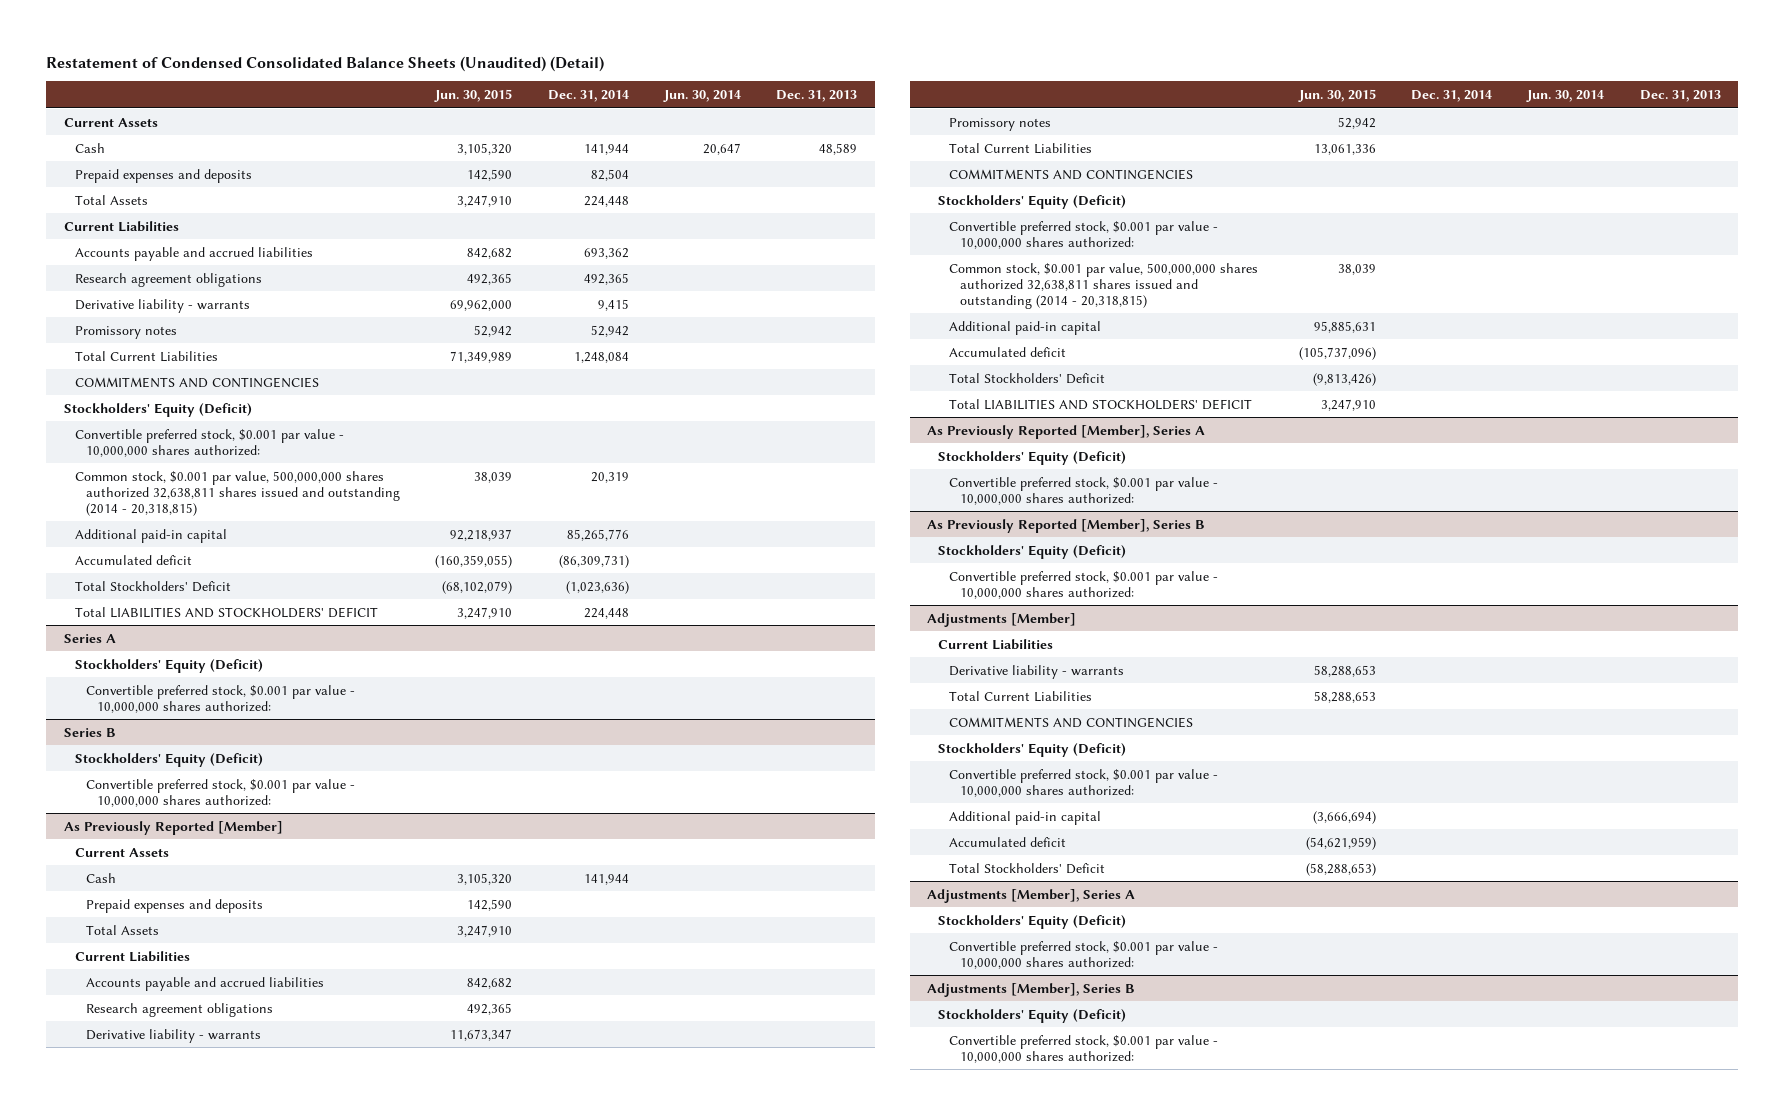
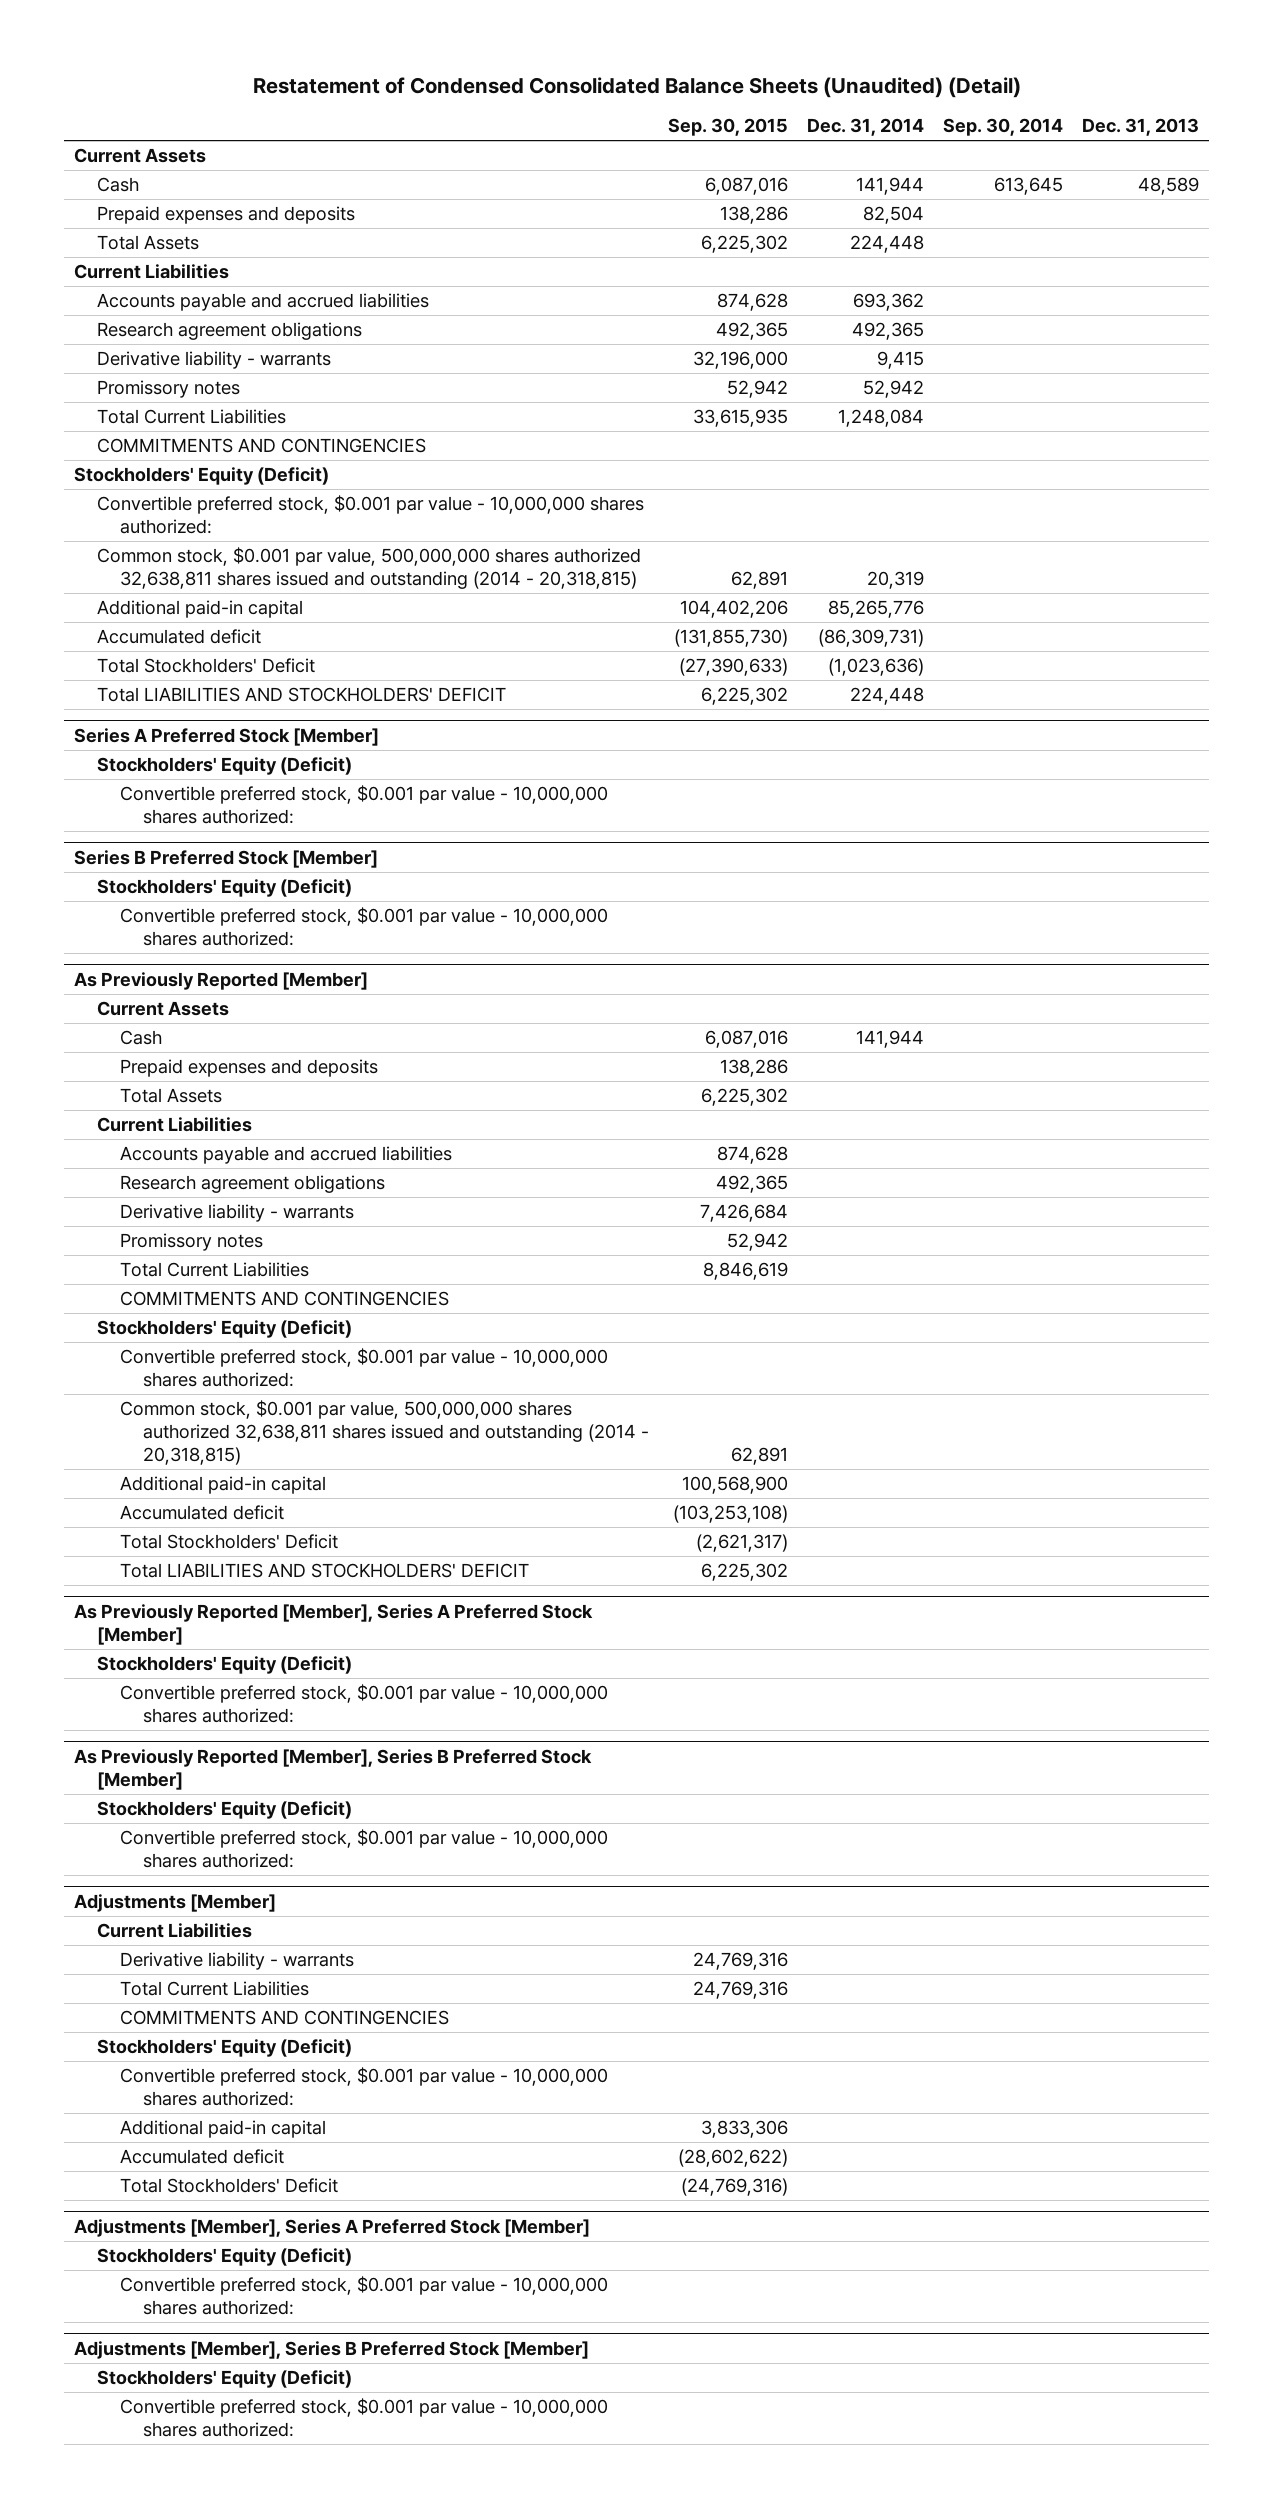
[434,88,513,102] Jun. 30, 2015 -> none
[662,89,741,102] Jun. 30, 2014 -> none
none -> [667,118,788,137] Sep. 30, 2015
none -> [943,118,1064,137] Sep. 30, 2014
[63,633,116,643] Series A -> [73,727,379,746] Series A Preferred Stock [Member]
[63,727,115,737] Series B -> [73,849,378,868] Series B Preferred Stock [Member]
[927,424,1206,439] As Previously Reported [Member], Series A -> [73,1603,593,1645] As Previously Reported [Member], Series A Preferred Stock [Member]
[927,518,1205,533] As Previously Reported [Member], Series B -> [73,1748,592,1790] As Previously Reported [Member], Series B Preferred Stock [Member]
[927,888,1136,903] Adjustments [Member], Series A -> [73,2218,590,2237] Adjustments [Member], Series A Preferred Stock [Member]
[927,982,1135,997] Adjustments [Member], Series B -> [73,2340,589,2359] Adjustments [Member], Series B Preferred Stock [Member]

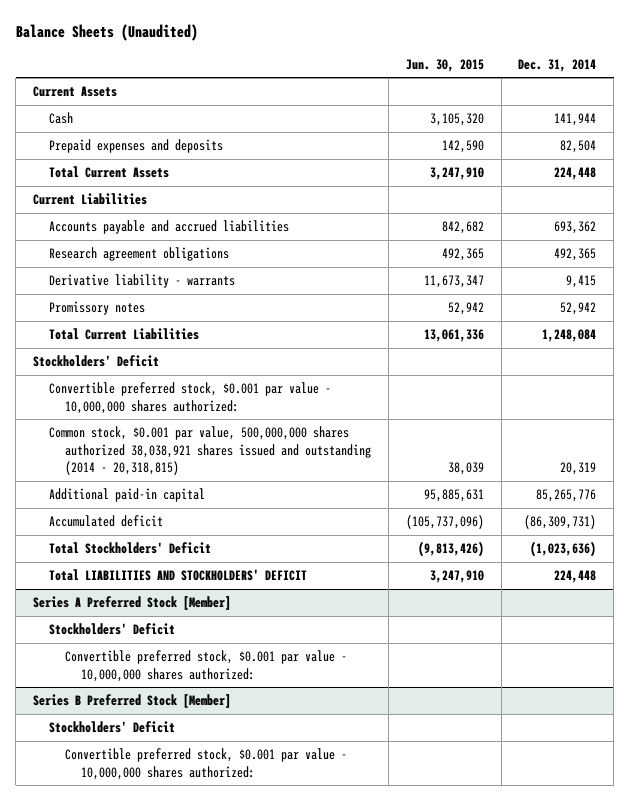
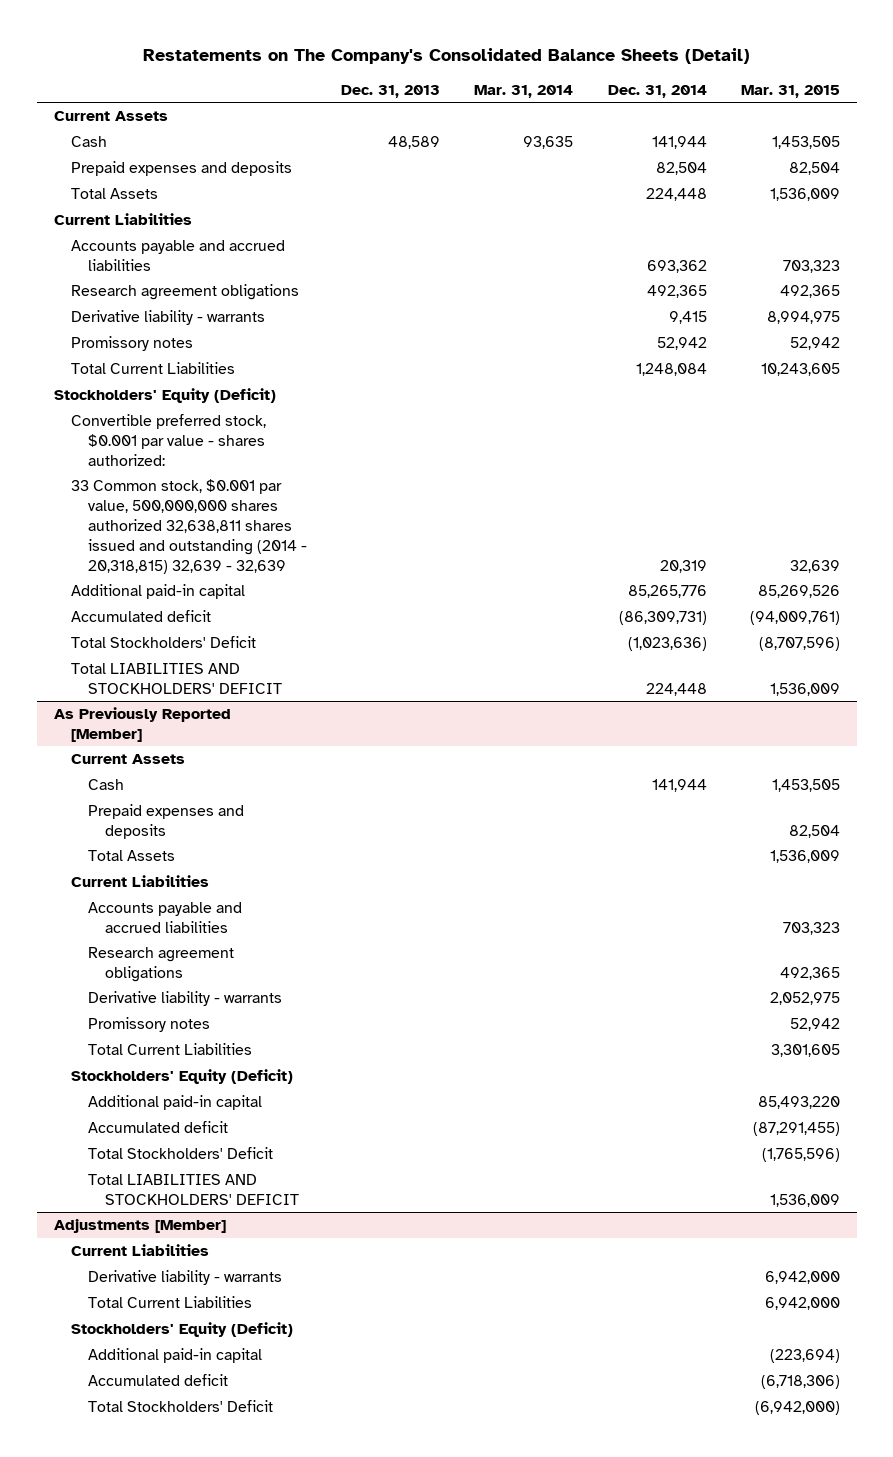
[15,23,198,41] Balance Sheets (Unaudited) -> [142,47,750,64] Restatements on The Company's Consolidated Balance Sheets (Detail)
[405,58,484,72] Jun. 30, 2015 -> none
none -> [341,84,441,98] Dec. 31, 2013
none -> [474,84,574,98] Mar. 31, 2014
none -> [740,84,840,98] Mar. 31, 2015
[49,166,170,179] Total Current Assets -> [71,188,159,200] Total Assets
[32,355,159,368] Stockholders' Deficit -> [53,388,276,404] Stockholders' Equity (Deficit)
[49,382,332,414] Convertible preferred stock, $0.001 par value - 10,000,000 shares authorized: -> [71,414,267,466] Convertible preferred stock, $0.001 par value - shares authorized:
[49,426,372,475] Common stock, $0.001 par value, 500,000,000 shares authorized 38,038,921 shares issued and outstanding (2014 - 20,318,815) -> [71,479,308,574] 33 Common stock, $0.001 par value, 500,000,000 shares authorized 32,638,811 shares issued and outstanding (2014 - 20,318,815) 32,639 - 32,639
[32,596,231,611] Series A Preferred Stock [Member] -> none
[49,623,176,636] Stockholders' Deficit -> none
[65,650,348,682] Convertible preferred stock, $0.001 par value - 10,000,000 shares authorized: -> none
[32,694,231,709] Series B Preferred Stock [Member] -> none
[49,721,176,734] Stockholders' Deficit -> none
[65,748,348,780] Convertible preferred stock, $0.001 par value - 10,000,000 shares authorized: -> none
none -> [53,707,231,742] As Previously Reported [Member]
none -> [71,754,186,765] Current Assets
none -> [88,779,125,791] Cash
none -> [88,804,245,839] Prepaid expenses and deposits
none -> [88,850,176,862] Total Assets
none -> [71,875,210,888] Current Liabilities
none -> [88,902,243,933] Accounts payable and accrued liabilities
none -> [88,947,235,982] Research agreement obligations
none -> [88,991,283,1007] Derivative liability - warrants
none -> [88,1017,211,1033] Promissory notes
none -> [88,1043,253,1056] Total Current Liabilities
none -> [71,1069,294,1085] Stockholders' Equity (Deficit)
none -> [88,1095,263,1111] Additional paid-in capital
none -> [88,1121,229,1134] Accumulated deficit
none -> [88,1147,274,1160] Total Stockholders' Deficit
none -> [88,1174,300,1205] Total LIABILITIES AND STOCKHOLDERS' DEFICIT
none -> [53,1219,226,1234] Adjustments [Member]
none -> [71,1244,210,1257] Current Liabilities
none -> [88,1270,283,1286] Derivative liability - warrants
none -> [88,1296,253,1309] Total Current Liabilities
none -> [71,1322,294,1338] Stockholders' Equity (Deficit)
none -> [88,1348,263,1364] Additional paid-in capital
none -> [88,1374,229,1387] Accumulated deficit
none -> [88,1400,274,1413] Total Stockholders' Deficit

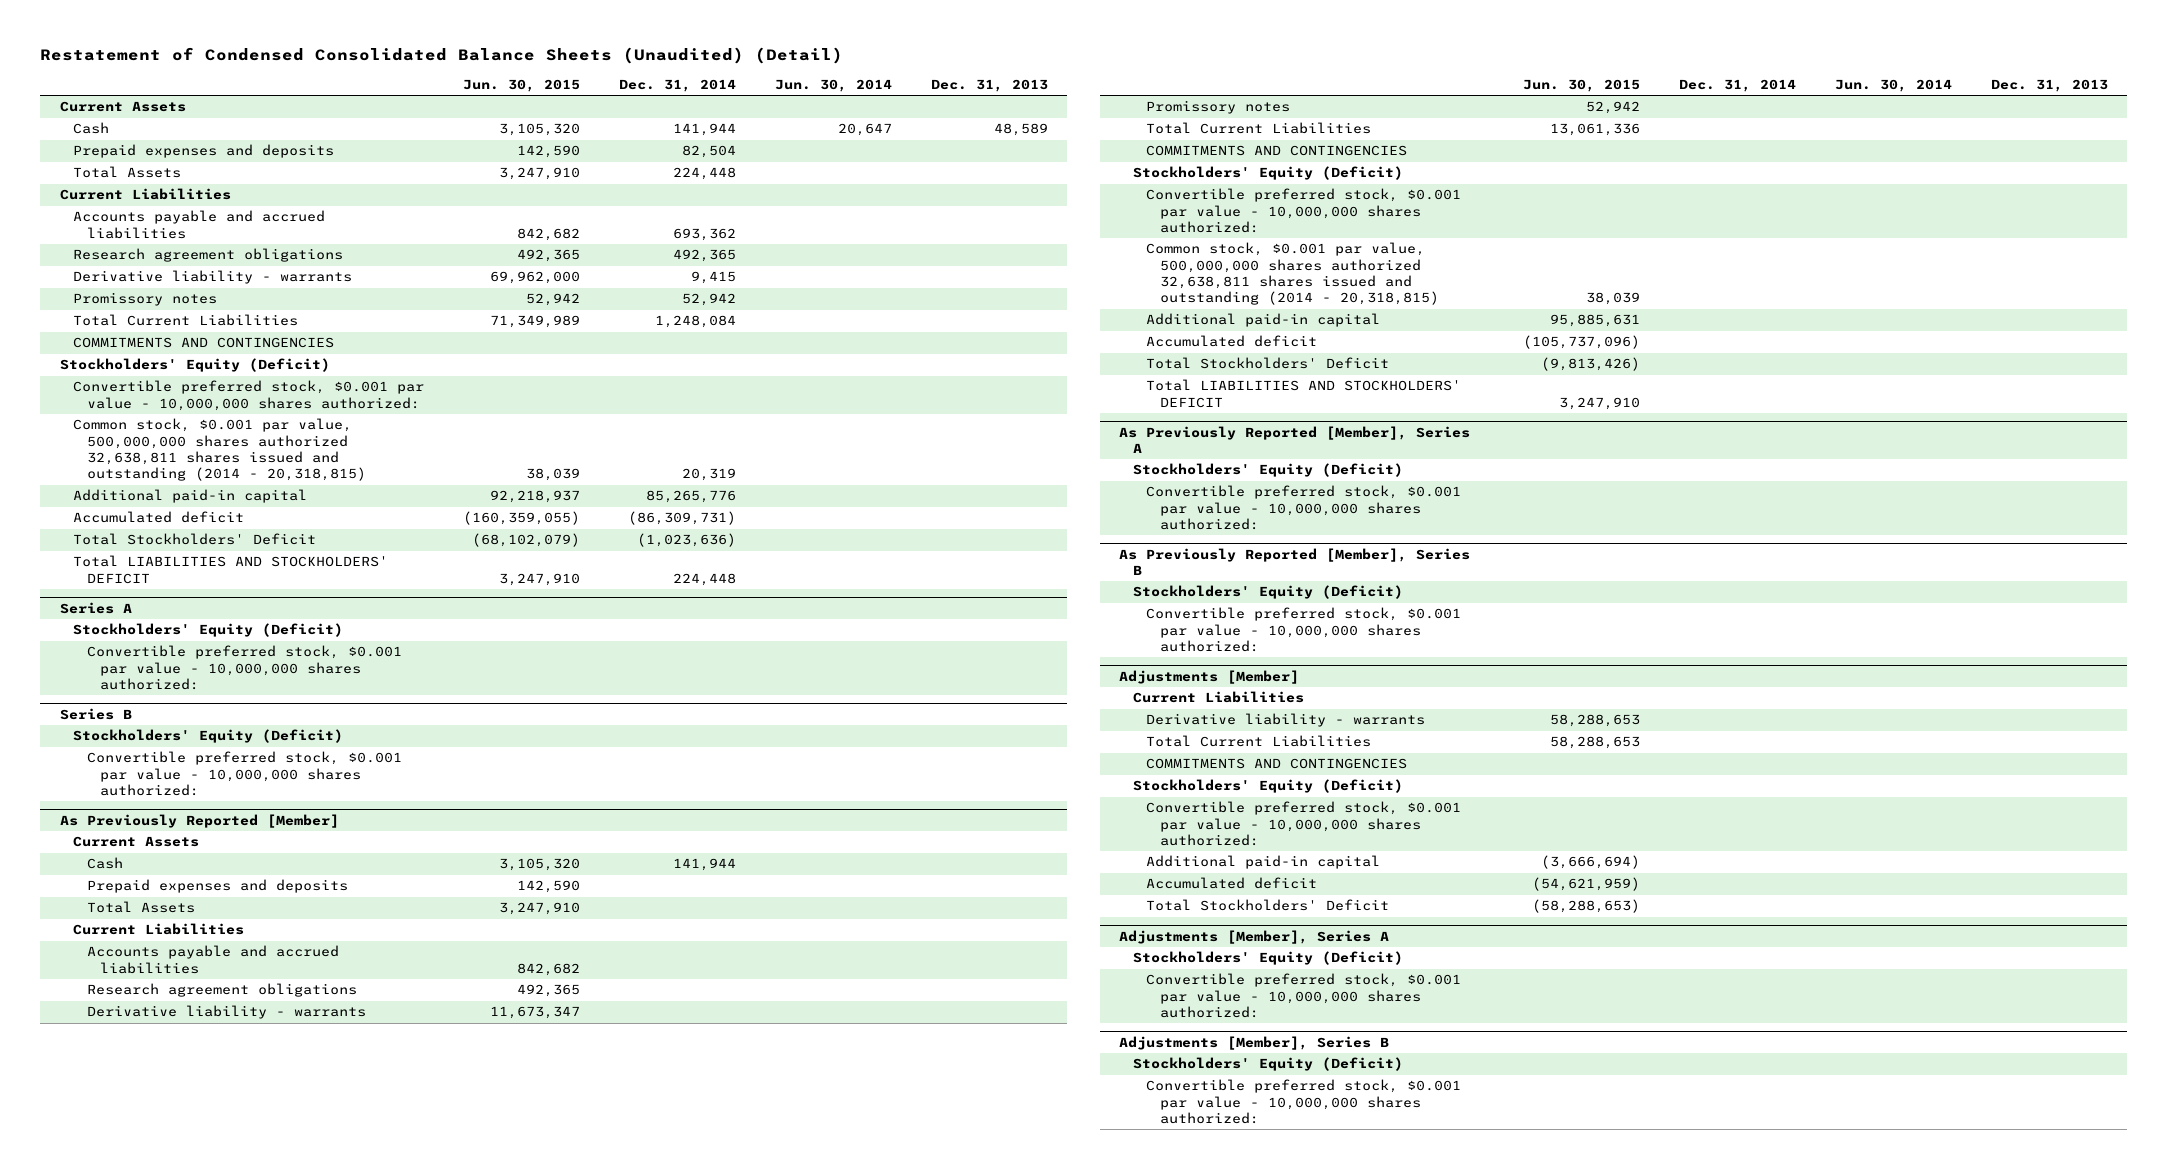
[142,47,750,64] Restatements on The Company's Consolidated Balance Sheets (Detail) -> [40,47,844,65] Restatement of Condensed Consolidated Balance Sheets (Unaudited) (Detail)
[474,84,574,98] Mar. 31, 2014 -> none
[740,84,840,98] Mar. 31, 2015 -> none
none -> [462,78,580,92] Jun. 30, 2015
none -> [774,78,892,92] Jun. 30, 2014
none -> [73,337,335,349] COMMITMENTS AND CONTINGENCIES
[71,414,267,466] Convertible preferred stock, $0.001 par value - shares authorized: -> [73,380,425,411] Convertible preferred stock, $0.001 par value - 10,000,000 shares authorized:
[71,479,308,574] 33 Common stock, $0.001 par value, 500,000,000 shares authorized 32,638,811 shares issued and outstanding (2014 - 20,318,815) 32,639 - 32,639 -> [73,418,366,482] Common stock, $0.001 par value, 500,000,000 shares authorized 32,638,811 shares issued and outstanding (2014 - 20,318,815)
none -> [59,601,132,614] Series A
none -> [73,623,344,638] Stockholders' Equity (Deficit)
none -> [86,645,402,691] Convertible preferred stock, $0.001 par value - 10,000,000 shares authorized:
none -> [59,707,132,720] Series B
none -> [73,729,344,744] Stockholders' Equity (Deficit)
none -> [86,751,402,797] Convertible preferred stock, $0.001 par value - 10,000,000 shares authorized:
none -> [1146,145,1408,157] COMMITMENTS AND CONTINGENCIES
none -> [1146,188,1462,234] Convertible preferred stock, $0.001 par value - 10,000,000 shares authorized:
none -> [1146,242,1439,306] Common stock, $0.001 par value, 500,000,000 shares authorized 32,638,811 shares issued and outstanding (2014 - 20,318,815)
none -> [1119,425,1471,453] As Previously Reported [Member], Series A
none -> [1132,463,1403,478] Stockholders' Equity (Deficit)
none -> [1146,485,1462,531] Convertible preferred stock, $0.001 par value - 10,000,000 shares authorized:
none -> [1119,547,1471,575] As Previously Reported [Member], Series B
none -> [1132,585,1403,600] Stockholders' Equity (Deficit)
none -> [1146,607,1462,653] Convertible preferred stock, $0.001 par value - 10,000,000 shares authorized:
none -> [1146,758,1408,770] COMMITMENTS AND CONTINGENCIES
none -> [1146,801,1462,847] Convertible preferred stock, $0.001 par value - 10,000,000 shares authorized:
none -> [1119,929,1390,944] Adjustments [Member], Series A
none -> [1132,951,1403,966] Stockholders' Equity (Deficit)
none -> [1146,973,1462,1019] Convertible preferred stock, $0.001 par value - 10,000,000 shares authorized:
none -> [1119,1035,1390,1050] Adjustments [Member], Series B
none -> [1132,1057,1403,1072] Stockholders' Equity (Deficit)
none -> [1146,1079,1462,1125] Convertible preferred stock, $0.001 par value - 10,000,000 shares authorized:

